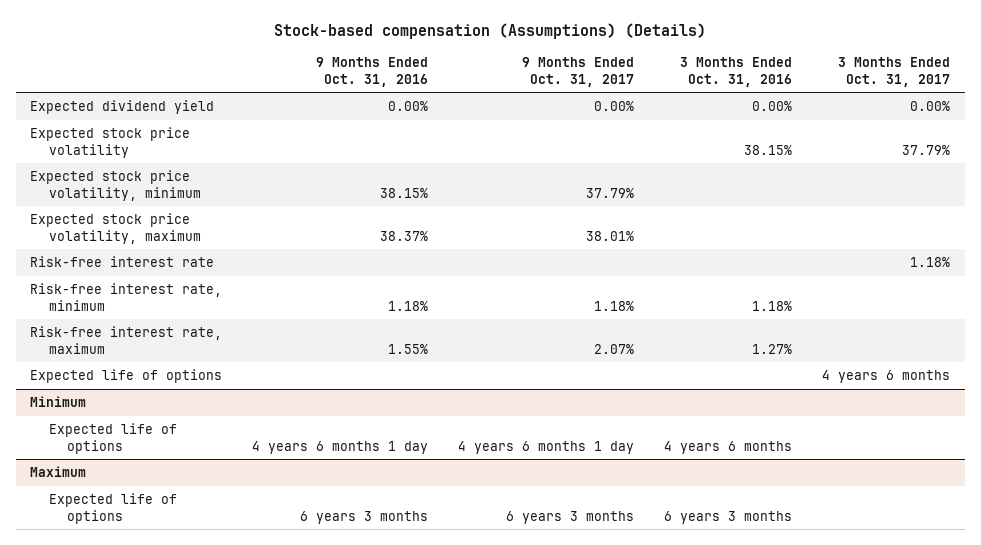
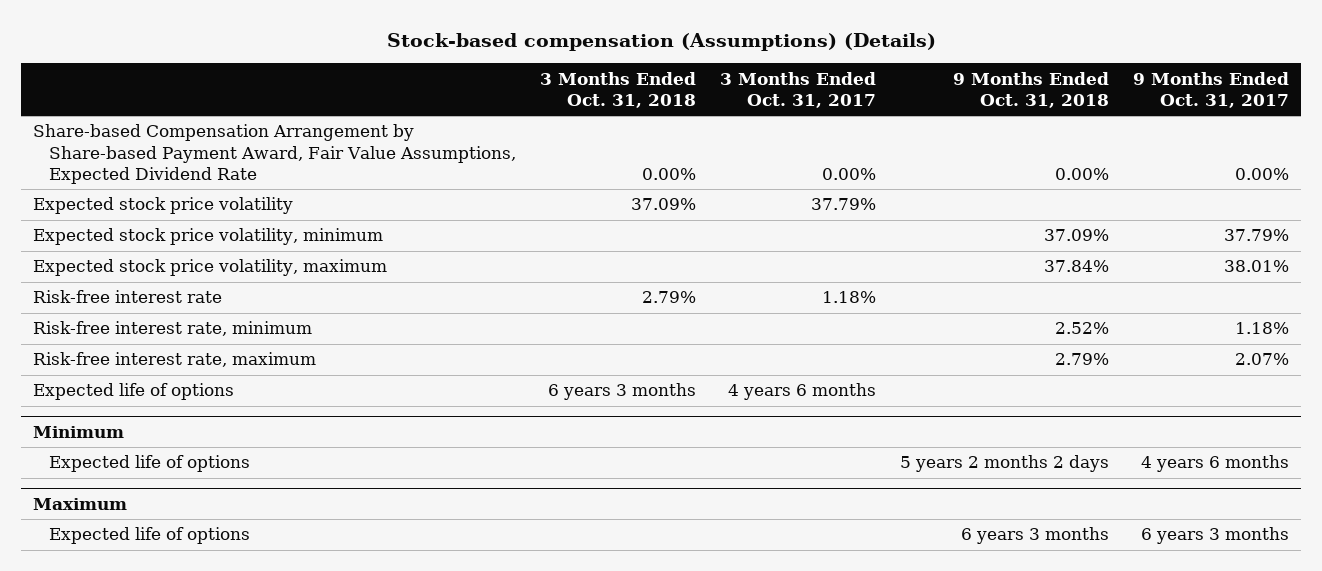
[316,56,429,87] 9 Months Ended Oct. 31, 2016 -> none
[680,56,793,87] 3 Months Ended Oct. 31, 2016 -> none
none -> [540,71,697,108] 3 Months Ended Oct. 31, 2018
none -> [953,71,1110,108] 9 Months Ended Oct. 31, 2018
[30,100,215,115] Expected dividend yield -> [33,124,517,184] Share-based Compensation Arrangement by Share-based Payment Award, Fair Value Assumptions, Expected Dividend Rate
[458,440,635,454] 4 years 6 months 1 day -> [1141,455,1290,473] 4 years 6 months

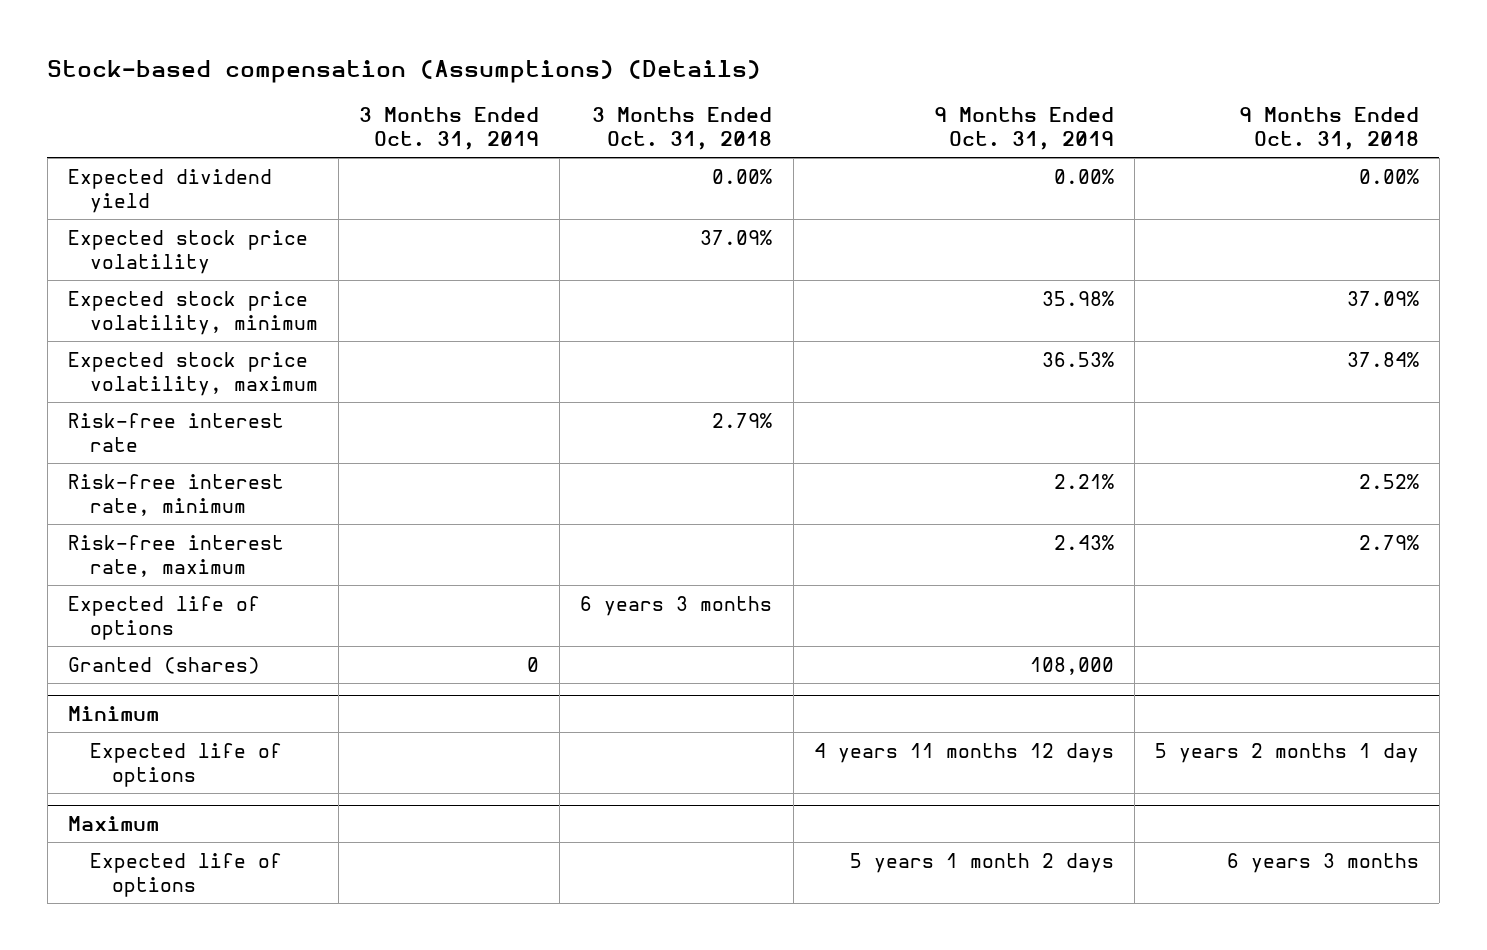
[720,71,877,108] 3 Months Ended Oct. 31, 2017 -> none
[1133,71,1290,108] 9 Months Ended Oct. 31, 2017 -> none
none -> [359,106,540,151] 3 Months Ended Oct. 31, 2019
none -> [933,106,1114,151] 9 Months Ended Oct. 31, 2019
[33,124,517,184] Share-based Compensation Arrangement by Share-based Payment Award, Fair Value Assumptions, Expected Dividend Rate -> [67,168,272,214] Expected dividend yield
none -> [67,656,260,674] Granted (shares)
[900,455,1110,473] 5 years 2 months 2 days -> [1154,742,1419,763] 5 years 2 months 1 day

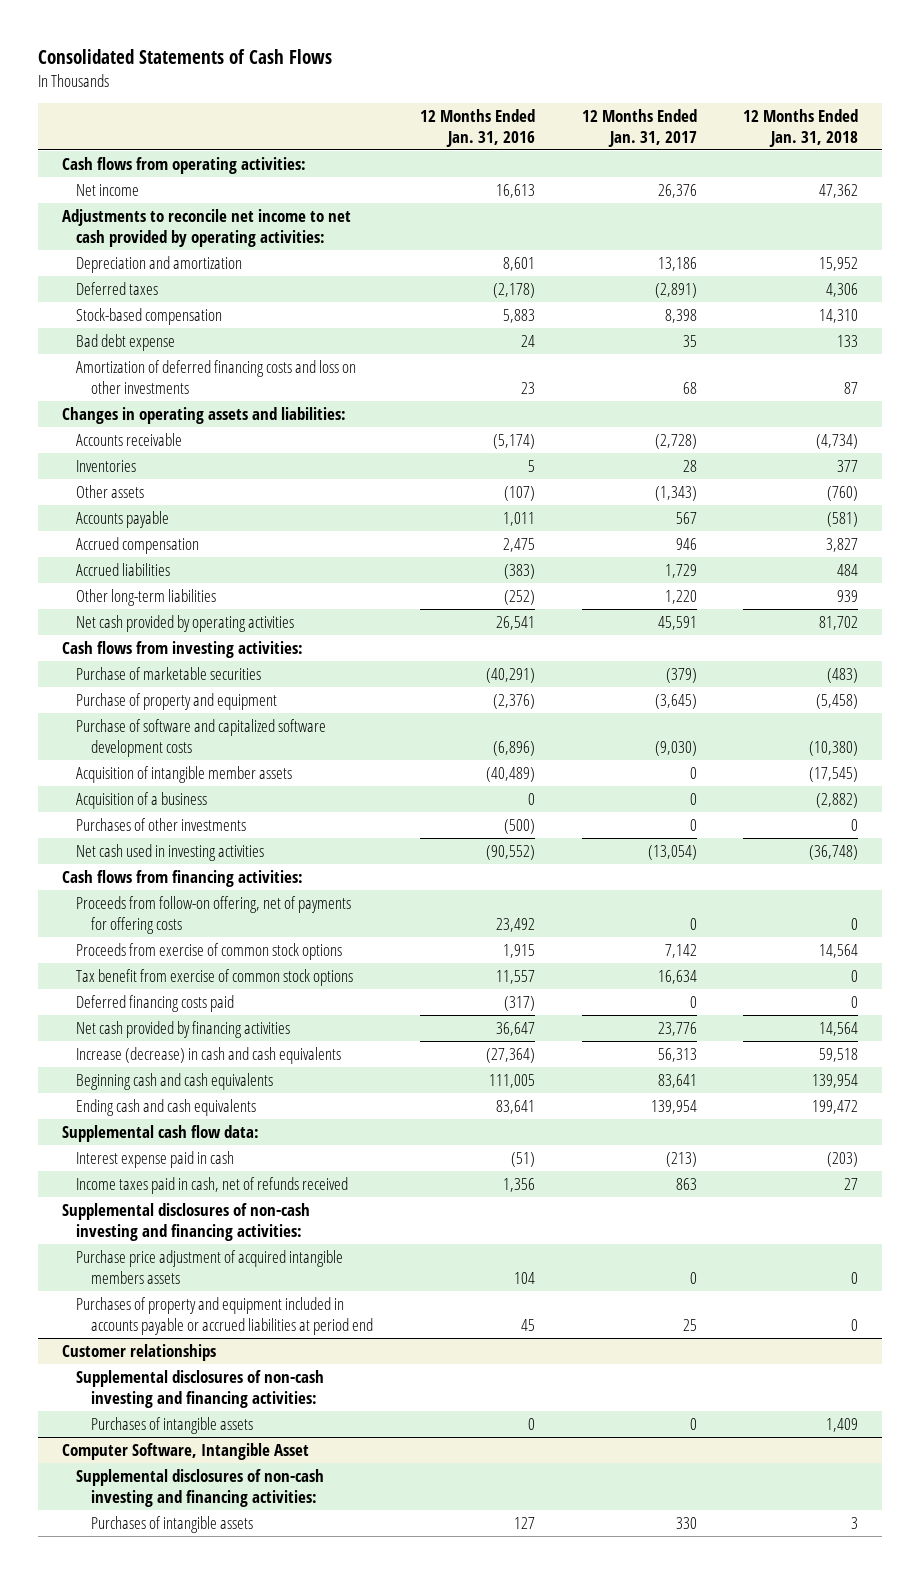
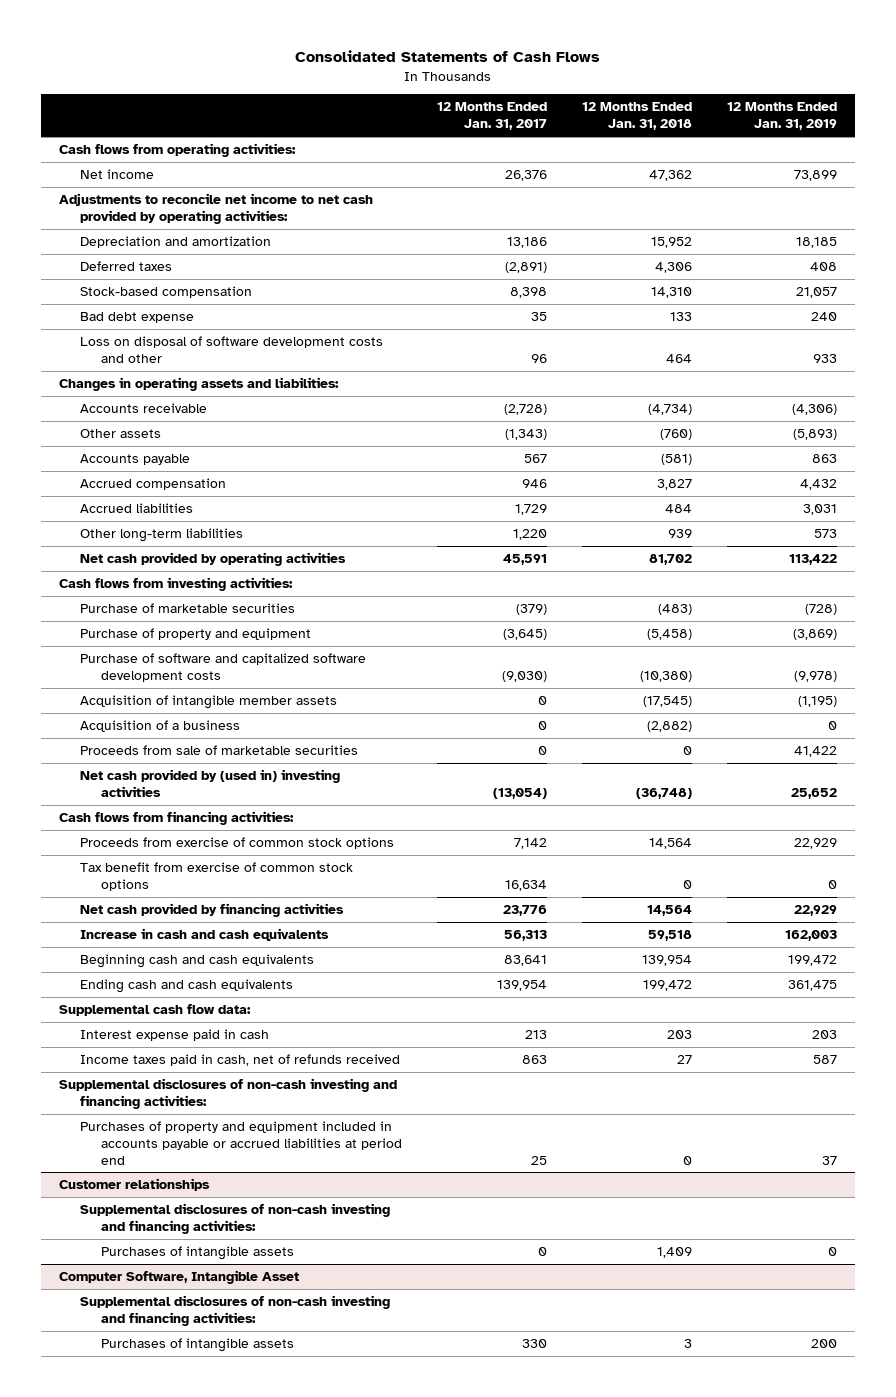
[419,109,535,147] 12 Months Ended Jan. 31, 2016 -> none
none -> [727,102,838,131] 12 Months Ended Jan. 31, 2019
[76,359,357,394] Amortization of deferred financing costs and loss on other investments -> [79,336,383,363] Loss on disposal of software development costs and other
[682,381,697,394] 68 -> [530,353,547,363] 96
[844,381,859,394] 87 -> [666,353,693,363] 464
[76,459,137,472] Inventories -> none
[76,817,247,831] Purchases of other investments -> none
none -> [79,745,358,756] Proceeds from sale of marketable securities
[76,843,265,861] Net cash used in investing activities -> [79,769,340,797] Net cash provided by (used in) investing activities
[76,895,352,934] Proceeds from follow-on offering, net of payments for offering costs -> none
[76,994,235,1012] Deferred financing costs paid -> none
[76,1046,342,1064] Increase (decrease) in cash and cash equivalents -> [79,928,329,942] Increase in cash and cash equivalents
[665,1151,697,1167] (213) -> [524,1030,547,1040] 213
[827,1151,859,1167] (203) -> [667,1030,693,1040] 203
[76,1249,344,1284] Purchase price adjustment of acquired intangible members assets -> none

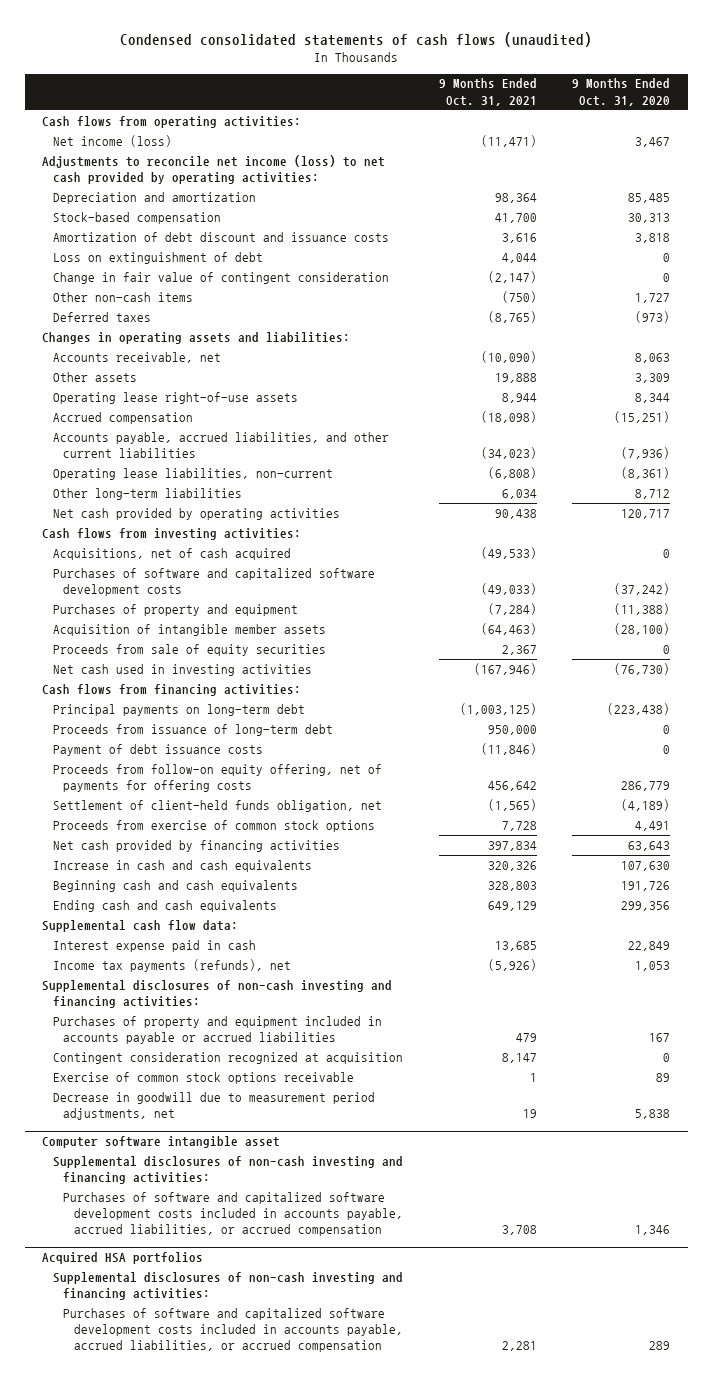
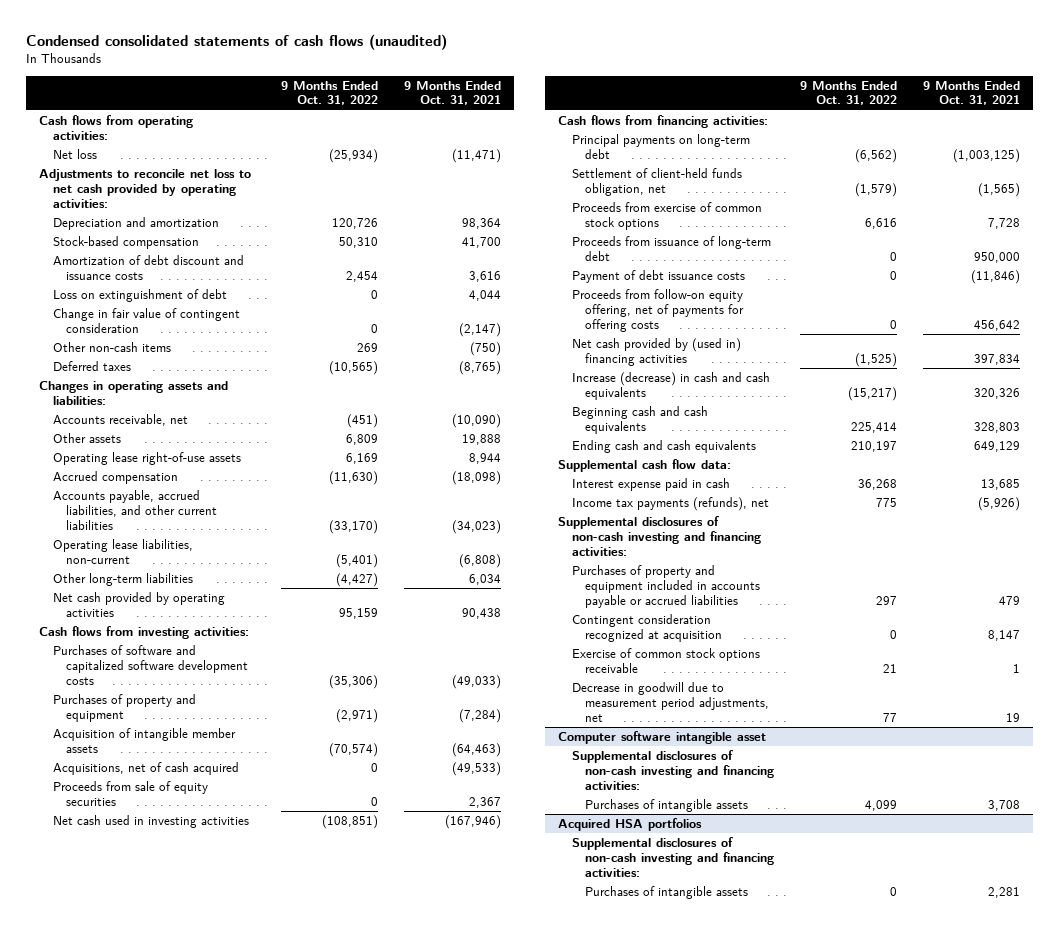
[572,78,671,106] 9 Months Ended Oct. 31, 2020 -> none
none -> [280,80,378,106] 9 Months Ended Oct. 31, 2022
[52,134,172,147] Net income (loss) -> [52,149,97,160] Net loss
[42,154,386,185] Adjustments to reconcile net income (loss) to net cash provided by operating activities: -> [39,169,252,208] Adjustments to reconcile net loss to net cash provided by operating activities:
[52,547,291,560] Acquisitions, net of cash acquired -> [52,762,239,776] Acquisitions, net of cash acquired
[52,799,382,812] Settlement of client-held funds obligation, net -> [571,168,742,196] Settlement of client-held funds obligation, net
[52,819,375,832] Proceeds from exercise of common stock options -> [571,202,762,230] Proceeds from exercise of common stock options
[52,839,340,852] Net cash provided by financing activities -> [571,338,741,366] Net cash provided by (used in) financing activities
[52,859,312,872] Increase in cash and cash equivalents -> [571,372,770,400] Increase (decrease) in cash and cash equivalents
[63,1191,403,1237] Purchases of software and capitalized software development costs included in accounts payable, accrued liabilities, or accrued compensation -> [585,799,749,813] Purchases of intangible assets
[63,1307,403,1353] Purchases of software and capitalized software development costs included in accounts payable, accrued liabilities, or accrued compensation -> [585,886,749,900] Purchases of intangible assets

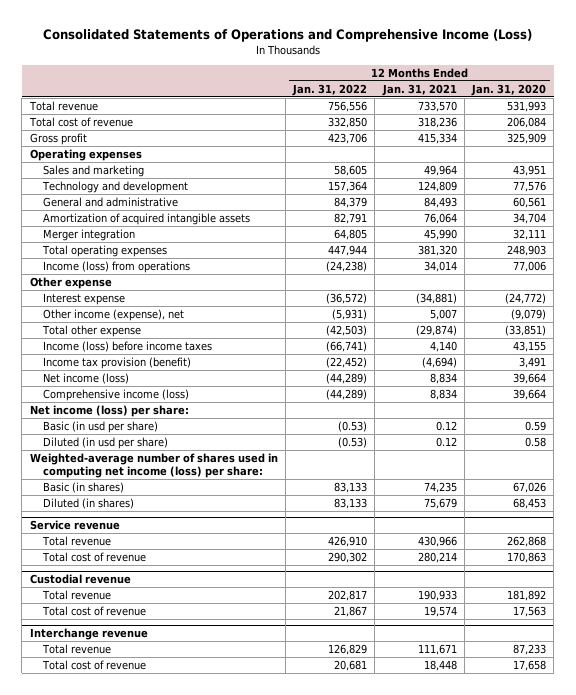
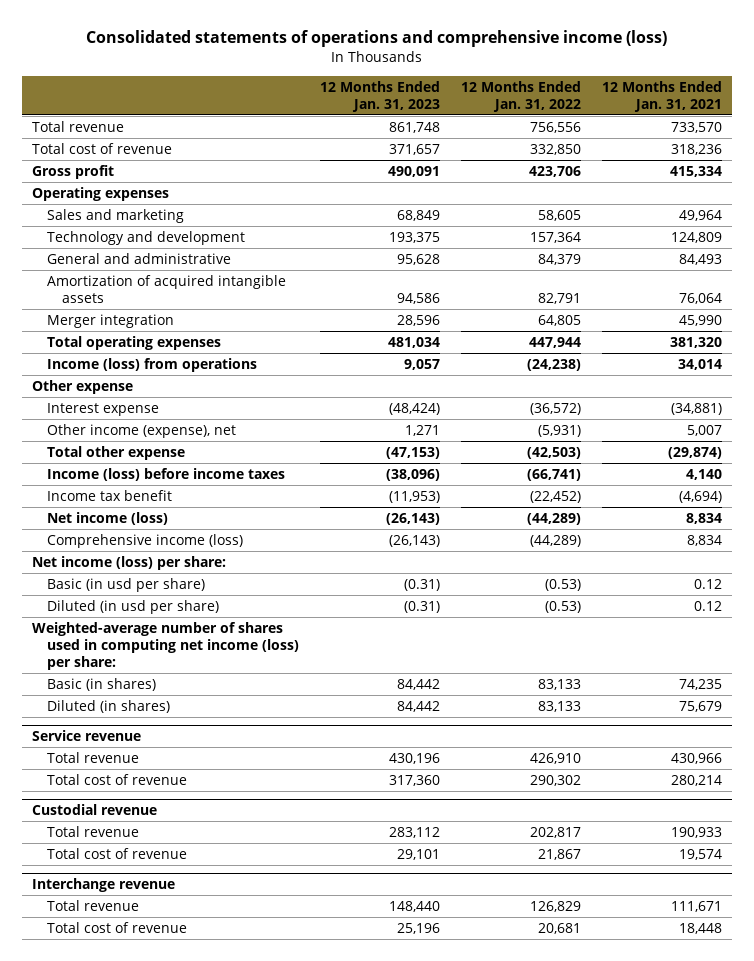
[42,29,532,43] Consolidated Statements of Operations and Comprehensive Income (Loss) -> [85,30,667,48] Consolidated statements of operations and comprehensive income (loss)
[471,83,547,96] Jan. 31, 2020 -> none
none -> [319,80,440,112] 12 Months Ended Jan. 31, 2023
[43,357,192,370] Income tax provision (benefit) -> [47,489,173,501] Income tax benefit

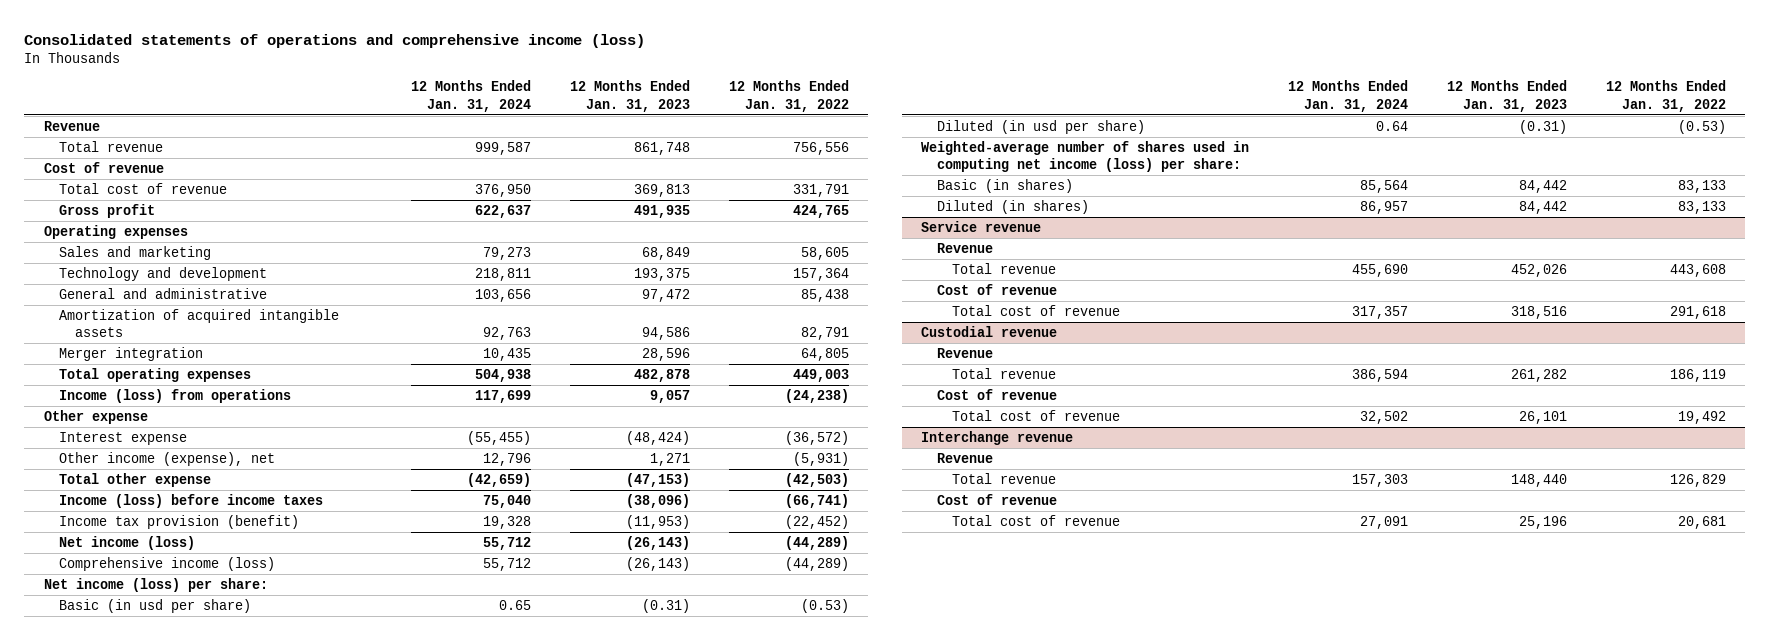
[601,80,722,112] 12 Months Ended Jan. 31, 2021 -> none
none -> [410,80,531,112] 12 Months Ended Jan. 31, 2024
none -> [43,120,100,131] Revenue
none -> [43,161,164,173] Cost of revenue
[388,143,440,155] 371,657 -> [633,183,690,197] 369,813
[529,143,581,155] 332,850 -> [792,183,849,197] 331,791
[387,165,440,177] 490,091 -> [633,204,690,218] 491,935
[528,165,581,177] 423,706 -> [792,204,849,218] 424,765
[396,253,440,265] 95,628 -> [641,288,690,302] 97,472
[537,253,581,265] 84,379 -> [800,288,849,302] 85,438
[387,336,440,348] 481,034 -> [633,368,690,382] 482,878
[528,336,581,348] 447,944 -> [792,368,849,382] 449,003
[47,489,173,501] Income tax benefit -> [59,514,300,529] Income tax provision (benefit)
none -> [936,242,993,253] Revenue
[388,752,440,764] 430,196 -> [1510,263,1567,277] 452,026
[529,752,581,764] 426,910 -> [1669,263,1726,277] 443,608
none -> [936,283,1057,295] Cost of revenue
[388,774,440,786] 317,360 -> [1510,305,1567,319] 318,516
[529,774,581,786] 290,302 -> [1669,305,1726,319] 291,618
none -> [936,347,993,358] Revenue
[388,826,440,838] 283,112 -> [1510,368,1567,382] 261,282
[529,826,581,838] 202,817 -> [1669,368,1726,382] 186,119
none -> [936,388,1057,400] Cost of revenue
[396,848,440,860] 29,101 -> [1518,410,1567,424] 26,101
[537,848,581,860] 21,867 -> [1677,410,1726,424] 19,492
none -> [936,452,993,463] Revenue
none -> [936,493,1057,505] Cost of revenue

